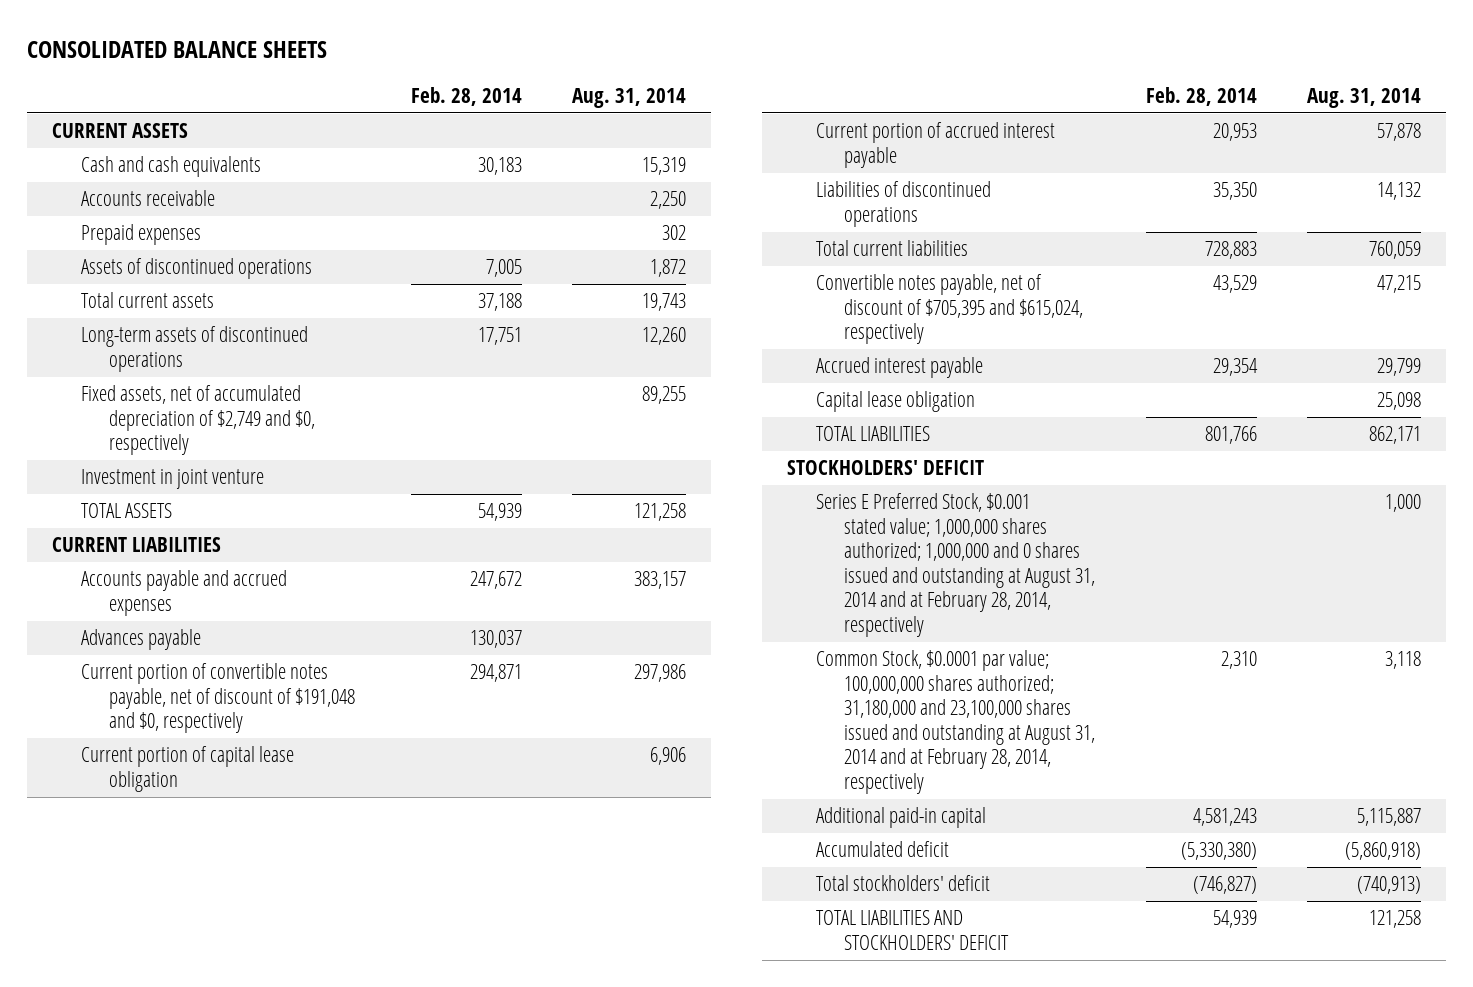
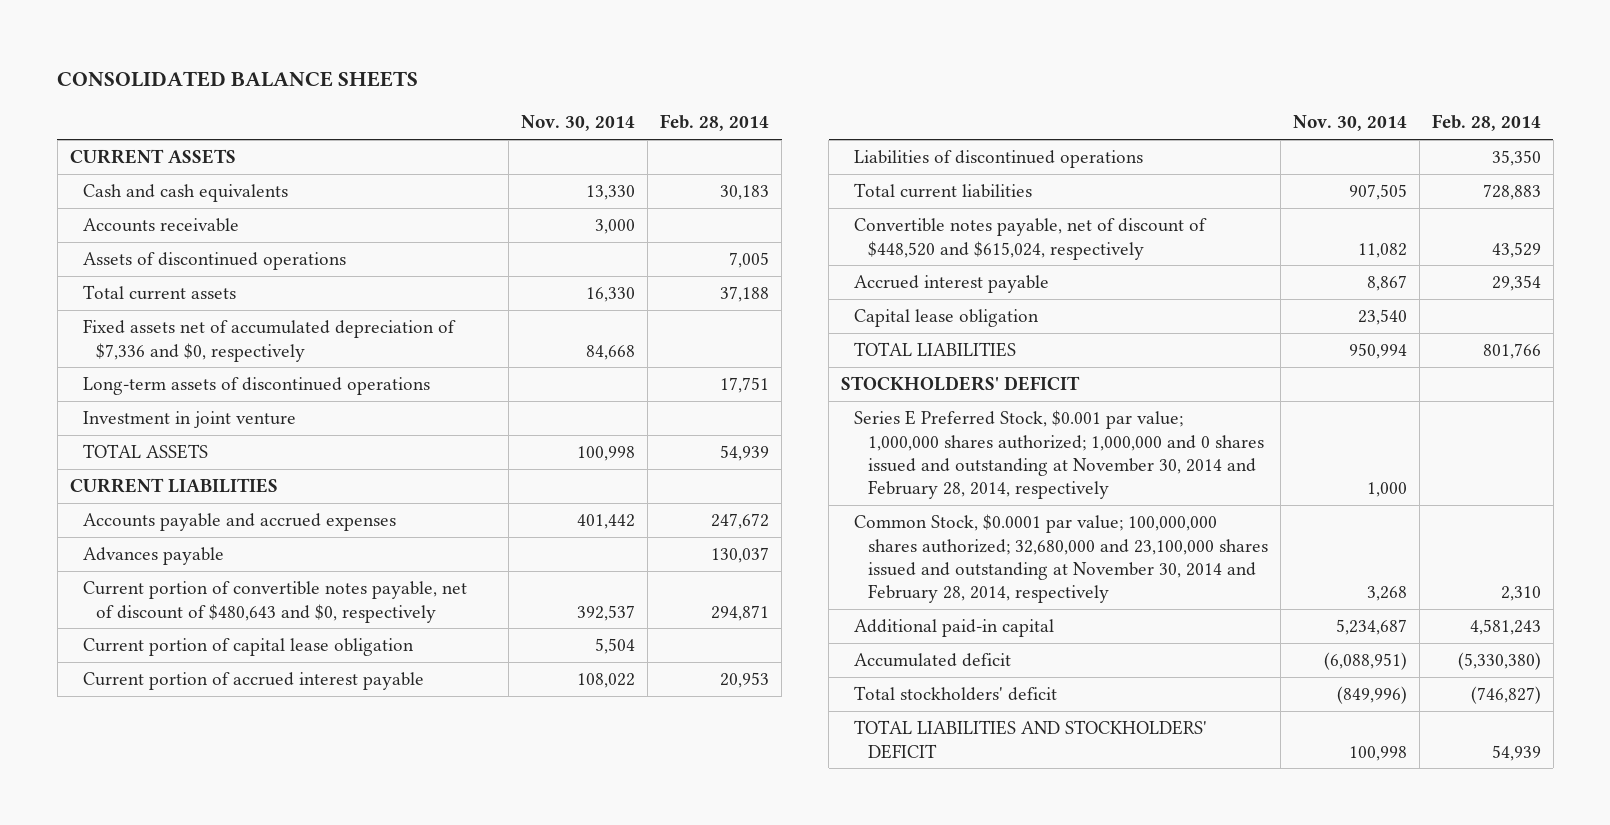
[571,87,686,108] Aug. 31, 2014 -> none
none -> [521,115,636,132] Nov. 30, 2014
[80,224,201,246] Prepaid expenses -> none
none -> [82,319,456,362] Fixed assets net of accumulated depreciation of $7,336 and $0, respectively
[80,385,316,456] Fixed assets, net of accumulated depreciation of $2,749 and $0, respectively -> none
[80,663,356,734] Current portion of convertible notes payable, net of discount of $191,048 and $0, respectively -> [82,581,467,623] Current portion of convertible notes payable, net of discount of $480,643 and $0, respectively
[815,274,1084,345] Convertible notes payable, net of discount of $705,395 and $615,024, respectively -> [854,218,1208,260] Convertible notes payable, net of discount of $448,520 and $615,024, respectively
[815,493,1096,637] Series E Preferred Stock, $0.001 stated value; 1,000,000 shares authorized; 1,000,000 and 0 shares issued and outstanding at August 31, 2014 and at February 28, 2014, respectively -> [854,410,1264,500] Series E Preferred Stock, $0.001 par value; 1,000,000 shares authorized; 1,000,000 and 0 shares issued and outstanding at November 30, 2014 and February 28, 2014, respectively
[815,650,1096,794] Common Stock, $0.0001 par value; 100,000,000 shares authorized; 31,180,000 and 23,100,000 shares issued and outstanding at August 31, 2014 and at February 28, 2014, respectively -> [854,514,1268,604] Common Stock, $0.0001 par value; 100,000,000 shares authorized; 32,680,000 and 23,100,000 shares issued and outstanding at November 30, 2014 and February 28, 2014, respectively

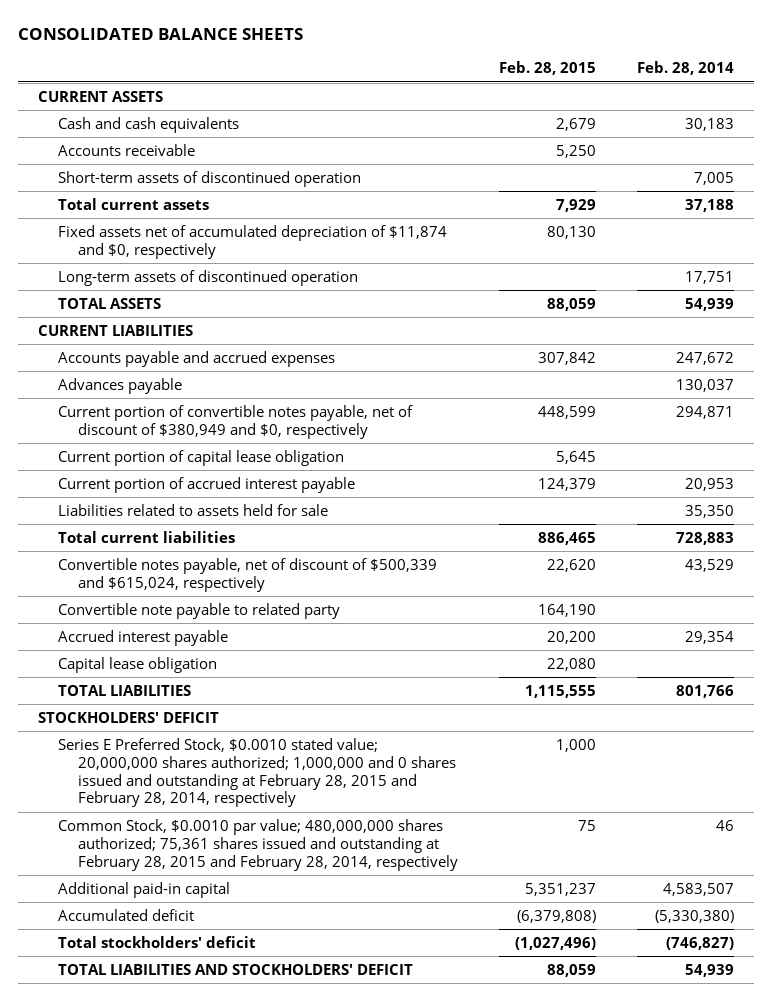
[521,115,636,132] Nov. 30, 2014 -> none
none -> [498,61,596,76] Feb. 28, 2015
[82,252,346,271] Assets of discontinued operations -> [58,170,362,187] Short-term assets of discontinued operation
[82,411,296,429] Investment in joint venture -> none
[82,319,456,362] Fixed assets net of accumulated depreciation of $7,336 and $0, respectively -> [58,224,448,259] Fixed assets net of accumulated depreciation of $11,874 and $0, respectively
[82,377,430,396] Long-term assets of discontinued operations -> [58,269,359,286] Long-term assets of discontinued operation
[82,581,467,623] Current portion of convertible notes payable, net of discount of $480,643 and $0, respectively -> [58,404,414,439] Current portion of convertible notes payable, net of discount of $380,949 and $0, respectively
[854,150,1144,169] Liabilities of discontinued operations -> [58,503,329,516] Liabilities related to assets held for sale
[854,218,1208,260] Convertible notes payable, net of discount of $448,520 and $615,024, respectively -> [58,557,438,592] Convertible notes payable, net of discount of $500,339 and $615,024, respectively
none -> [58,602,341,619] Convertible note payable to related party
[854,410,1264,500] Series E Preferred Stock, $0.001 par value; 1,000,000 shares authorized; 1,000,000 and 0 shares issued and outstanding at November 30, 2014 and February 28, 2014, respectively -> [58,737,457,808] Series E Preferred Stock, $0.0010 stated value; 20,000,000 shares authorized; 1,000,000 and 0 shares issued and outstanding at February 28, 2015 and February 28, 2014, respectively
[854,514,1268,604] Common Stock, $0.0001 par value; 100,000,000 shares authorized; 32,680,000 and 23,100,000 shares issued and outstanding at November 30, 2014 and February 28, 2014, respectively -> [58,818,459,871] Common Stock, $0.0010 par value; 480,000,000 shares authorized; 75,361 shares issued and outstanding at February 28, 2015 and February 28, 2014, respectively
[1500,586,1541,602] 2,310 -> [715,819,734,831] 46
[1469,619,1541,636] 4,581,243 -> [662,882,734,896] 4,583,507

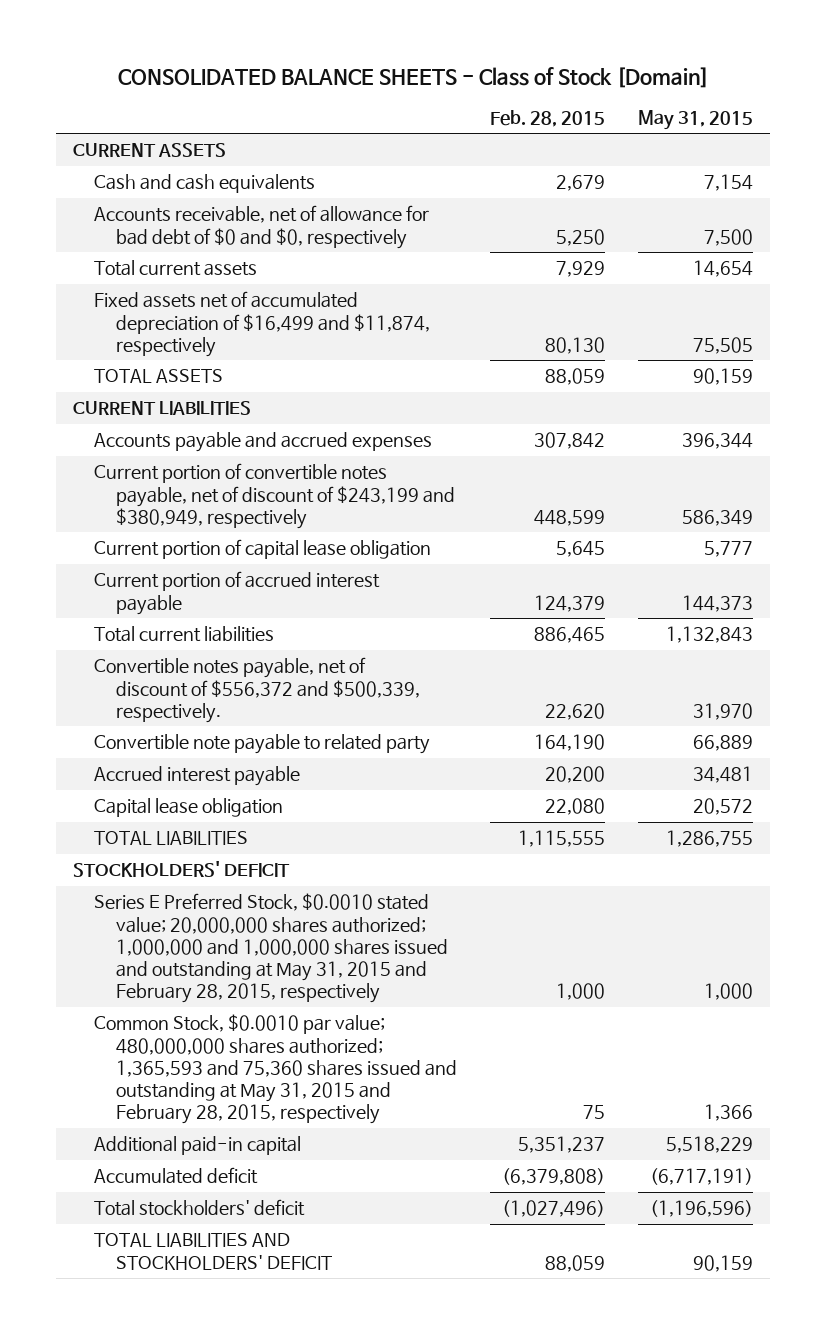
[17,27,303,40] CONSOLIDATED BALANCE SHEETS -> [117,66,709,88] CONSOLIDATED BALANCE SHEETS - Class of Stock [Domain]
[636,61,734,76] Feb. 28, 2014 -> none
none -> [637,109,753,130] May 31, 2015
[58,170,362,187] Short-term assets of discontinued operation -> none
[58,143,196,156] Accounts receivable -> [94,205,430,249] Accounts receivable, net of allowance for bad debt of $0 and $0, respectively
[58,269,359,286] Long-term assets of discontinued operation -> none
[58,224,448,259] Fixed assets net of accumulated depreciation of $11,874 and $0, respectively -> [94,291,430,357] Fixed assets net of accumulated depreciation of $16,499 and $11,874, respectively
[58,377,183,394] Advances payable -> none
[58,404,414,439] Current portion of convertible notes payable, net of discount of $380,949 and $0, respectively -> [94,463,455,529] Current portion of convertible notes payable, net of discount of $243,199 and $380,949, respectively
[58,503,329,516] Liabilities related to assets held for sale -> none
[58,557,438,592] Convertible notes payable, net of discount of $500,339 and $615,024, respectively -> [94,657,420,723] Convertible notes payable, net of discount of $556,372 and $500,339, respectively.
[58,737,457,808] Series E Preferred Stock, $0.0010 stated value; 20,000,000 shares authorized; 1,000,000 and 0 shares issued and outstanding at February 28, 2015 and February 28, 2014, respectively -> [94,893,448,1004] Series E Preferred Stock, $0.0010 stated value; 20,000,000 shares authorized; 1,000,000 and 1,000,000 shares issued and outstanding at May 31, 2015 and February 28, 2015, respectively
[58,818,459,871] Common Stock, $0.0010 par value; 480,000,000 shares authorized; 75,361 shares issued and outstanding at February 28, 2015 and February 28, 2014, respectively -> [94,1014,457,1125] Common Stock, $0.0010 par value; 480,000,000 shares authorized; 1,365,593 and 75,360 shares issued and outstanding at May 31, 2015 and February 28, 2015, respectively

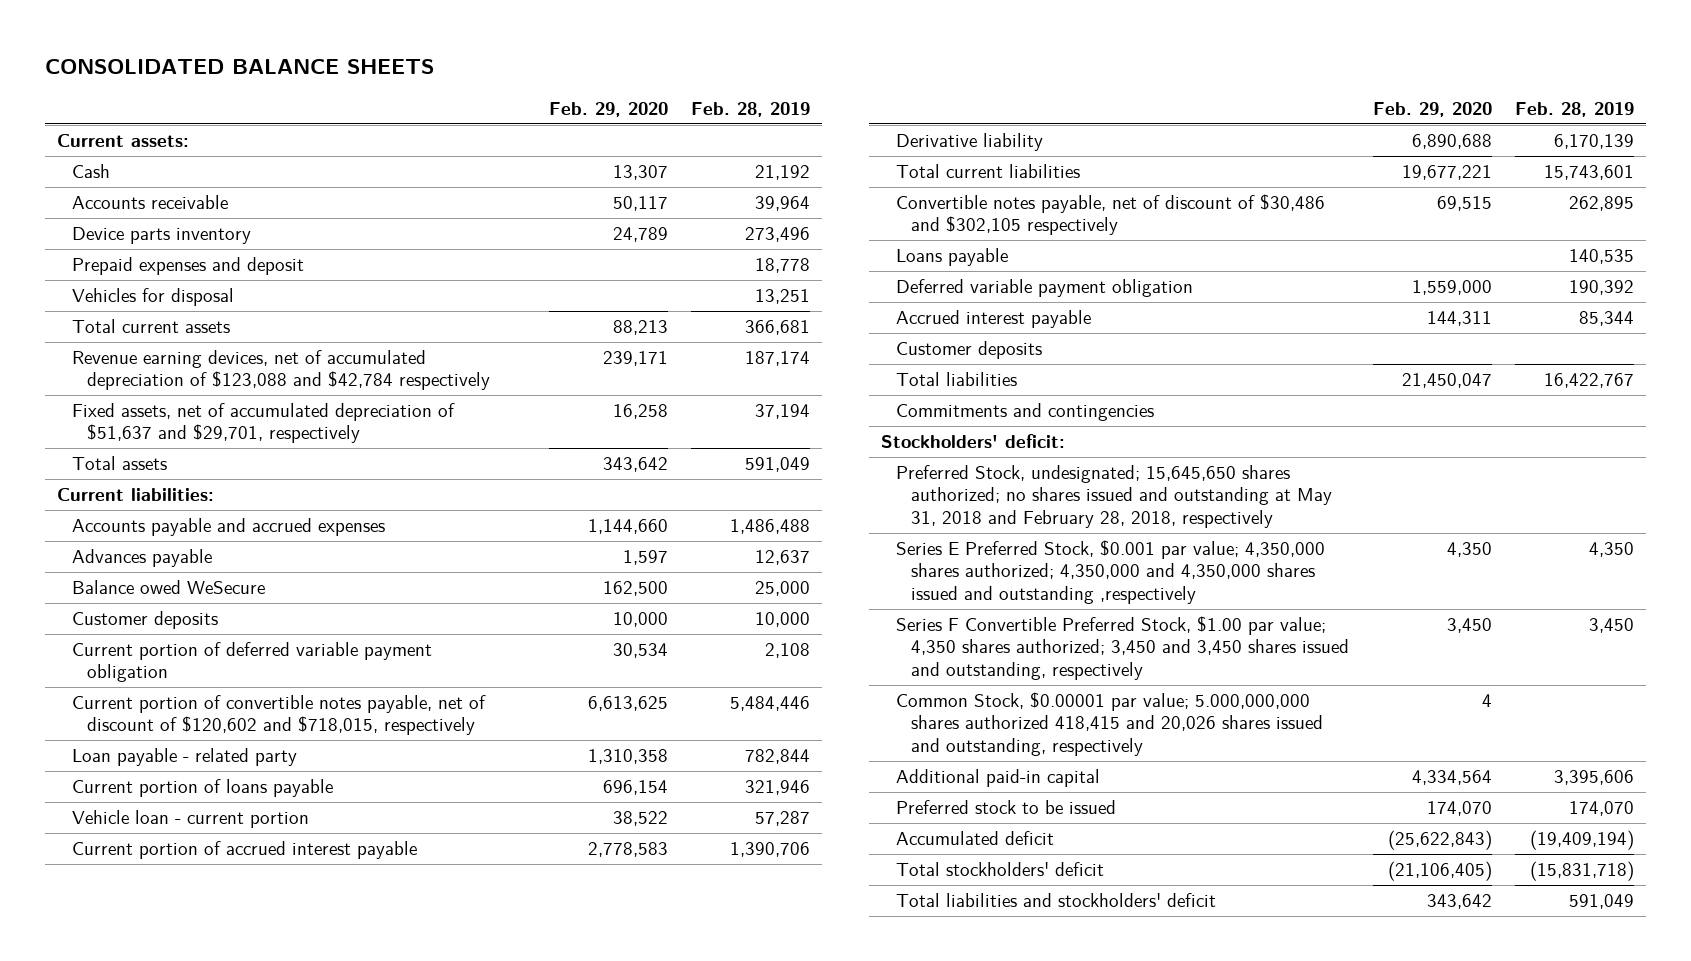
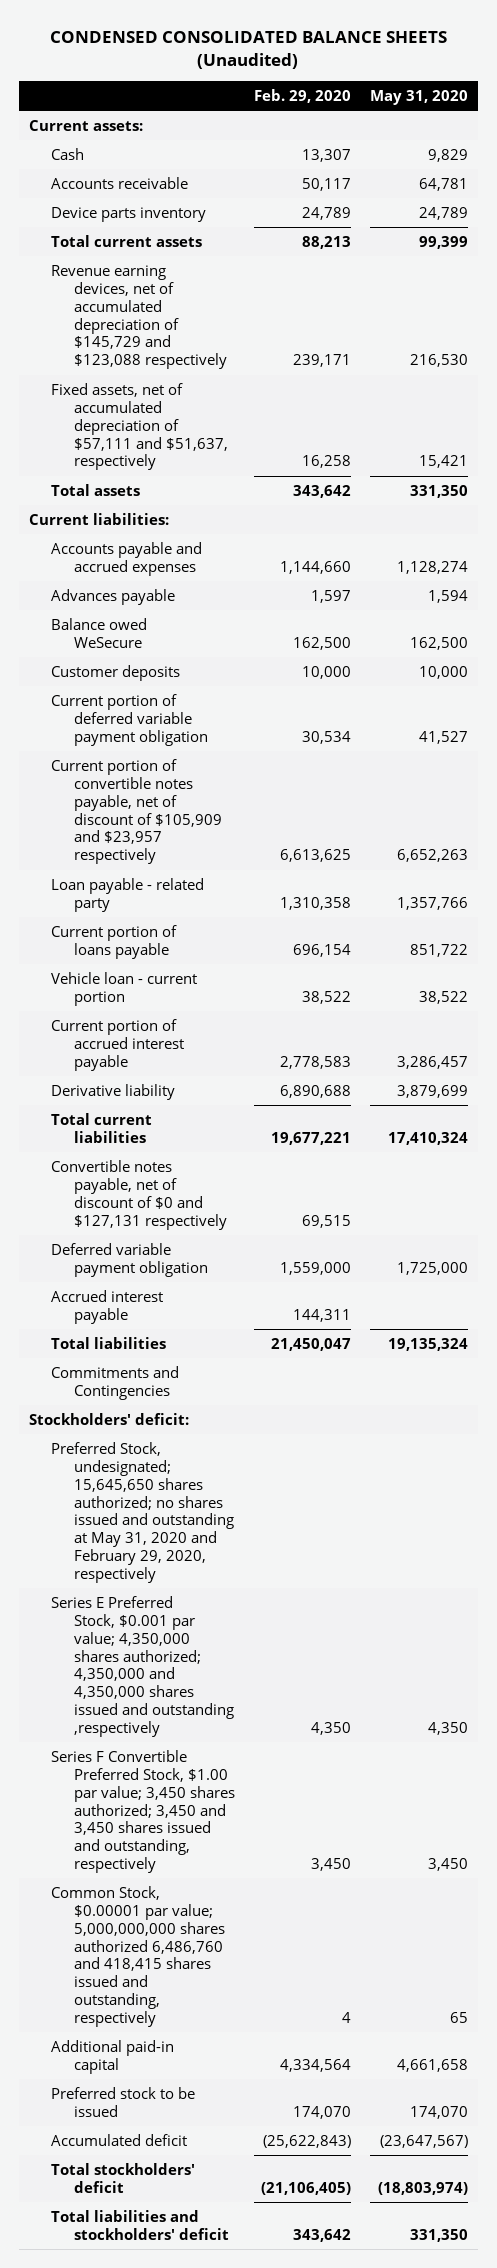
[45,59,435,75] CONSOLIDATED BALANCE SHEETS -> [50,30,448,69] CONDENSED CONSOLIDATED BALANCE SHEETS (Unaudited)
[691,102,811,118] Feb. 28, 2019 -> none
none -> [370,89,469,105] May 31, 2020
[71,256,304,275] Prepaid expenses and deposit -> none
[71,287,234,306] Vehicles for disposal -> none
[71,349,490,391] Revenue earning devices, net of accumulated depreciation of $123,088 and $42,784 respectively -> [51,264,228,370] Revenue earning devices, net of accumulated depreciation of $145,729 and $123,088 respectively
[71,402,455,444] Fixed assets, net of accumulated depreciation of $51,637 and $29,701, respectively -> [51,382,229,471] Fixed assets, net of accumulated depreciation of $57,111 and $51,637, respectively
[71,694,486,736] Current portion of convertible notes payable, net of discount of $120,602 and $718,015, respectively -> [51,758,223,865] Current portion of convertible notes payable, net of discount of $105,909 and $23,957 respectively
[895,247,1008,266] Loans payable -> none
[895,193,1325,236] Convertible notes payable, net of discount of $30,486 and $302,105 respectively -> [51,1159,228,1230] Convertible notes payable, net of discount of $0 and $127,131 respectively
[895,340,1042,359] Customer deposits -> none
[895,402,1154,421] Commitments and contingencies -> [51,1365,180,1400] Commitments and Contingencies
[895,464,1332,528] Preferred Stock, undesignated; 15,645,650 shares authorized; no shares issued and outstanding at May 31, 2018 and February 28, 2018, respectively -> [51,1441,235,1583] Preferred Stock, undesignated; 15,645,650 shares authorized; no shares issued and outstanding at May 31, 2020 and February 29, 2020, respectively
[895,615,1349,680] Series F Convertible Preferred Stock, $1.00 par value; 4,350 shares authorized; 3,450 and 3,450 shares issued and outstanding, respectively -> [51,1749,236,1874] Series F Convertible Preferred Stock, $1.00 par value; 3,450 shares authorized; 3,450 and 3,450 shares issued and outstanding, respectively
[895,691,1323,756] Common Stock, $0.00001 par value; 5.000,000,000 shares authorized 418,415 and 20,026 shares issued and outstanding, respectively -> [51,1885,226,2027] Common Stock, $0.00001 par value; 5,000,000,000 shares authorized 6,486,760 and 418,415 shares issued and outstanding, respectively

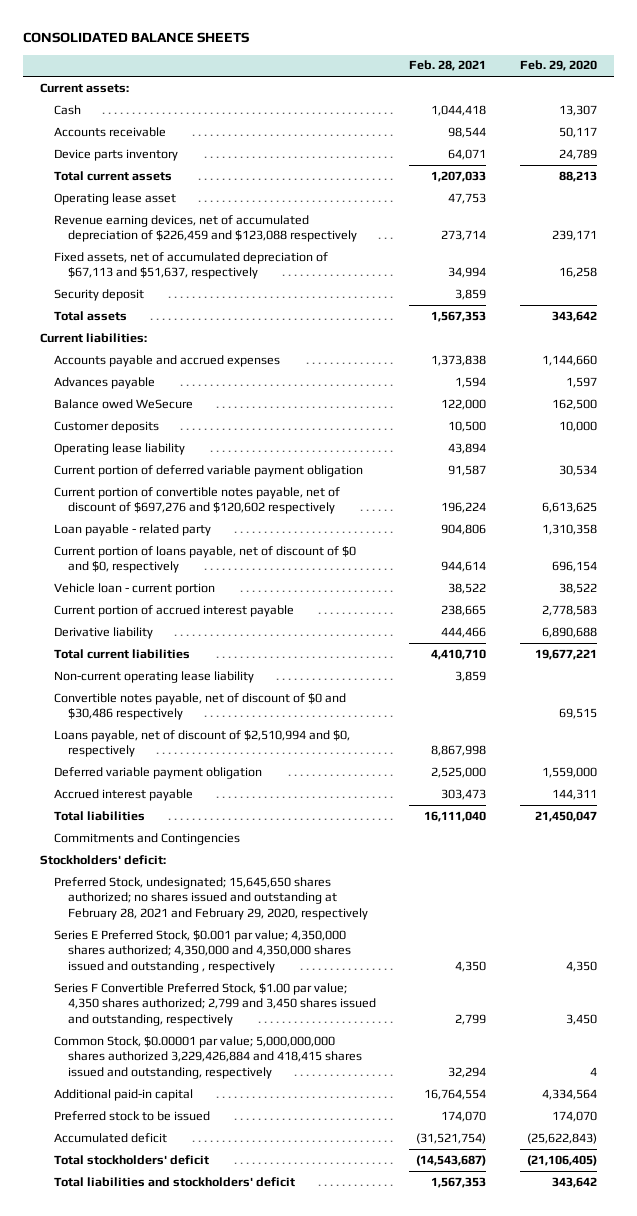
[50,30,448,69] CONDENSED CONSOLIDATED BALANCE SHEETS (Unaudited) -> [22,32,249,44] CONSOLIDATED BALANCE SHEETS
[370,89,469,105] May 31, 2020 -> none
none -> [409,60,487,72] Feb. 28, 2021
none -> [53,192,176,205] Operating lease asset
[51,264,228,370] Revenue earning devices, net of accumulated depreciation of $145,729 and $123,088 respectively -> [53,214,357,243] Revenue earning devices, net of accumulated depreciation of $226,459 and $123,088 respectively
[51,382,229,471] Fixed assets, net of accumulated depreciation of $57,111 and $51,637, respectively -> [53,251,328,280] Fixed assets, net of accumulated depreciation of $67,113 and $51,637, respectively
none -> [53,288,144,301] Security deposit
none -> [53,442,185,455] Operating lease liability
[51,758,223,865] Current portion of convertible notes payable, net of discount of $105,909 and $23,957 respectively -> [53,486,340,515] Current portion of convertible notes payable, net of discount of $697,276 and $120,602 respectively
[51,924,178,959] Current portion of loans payable -> [53,545,356,574] Current portion of loans payable, net of discount of $0 and $0, respectively
none -> [53,670,254,683] Non-current operating lease liability
[51,1159,228,1230] Convertible notes payable, net of discount of $0 and $127,131 respectively -> [53,692,346,721] Convertible notes payable, net of discount of $0 and $30,486 respectively
none -> [53,729,350,758] Loans payable, net of discount of $2,510,994 and $0, respectively
[51,1441,235,1583] Preferred Stock, undesignated; 15,645,650 shares authorized; no shares issued and outstanding at May 31, 2020 and February 29, 2020, respectively -> [53,876,368,920] Preferred Stock, undesignated; 15,645,650 shares authorized; no shares issued and outstanding at February 28, 2021 and February 29, 2020, respectively
[51,1595,235,1737] Series E Preferred Stock, $0.001 par value; 4,350,000 shares authorized; 4,350,000 and 4,350,000 shares issued and outstanding ,respectively -> [53,929,351,973] Series E Preferred Stock, $0.001 par value; 4,350,000 shares authorized; 4,350,000 and 4,350,000 shares issued and outstanding , respectively
[51,1749,236,1874] Series F Convertible Preferred Stock, $1.00 par value; 3,450 shares authorized; 3,450 and 3,450 shares issued and outstanding, respectively -> [53,982,376,1026] Series F Convertible Preferred Stock, $1.00 par value; 4,350 shares authorized; 2,799 and 3,450 shares issued and outstanding, respectively
[51,1885,226,2027] Common Stock, $0.00001 par value; 5,000,000,000 shares authorized 6,486,760 and 418,415 shares issued and outstanding, respectively -> [53,1035,362,1079] Common Stock, $0.00001 par value; 5,000,000,000 shares authorized 3,229,426,884 and 418,415 shares issued and outstanding, respectively

